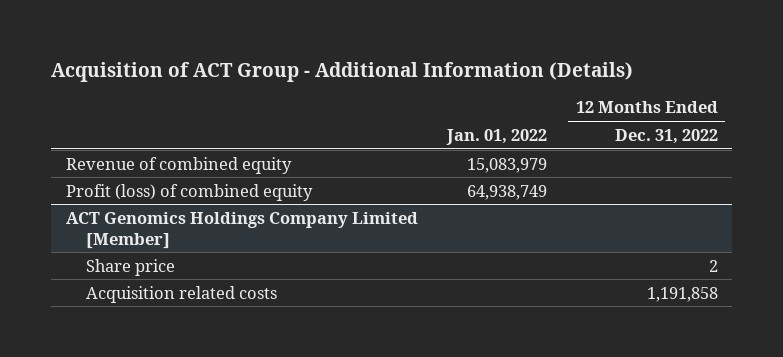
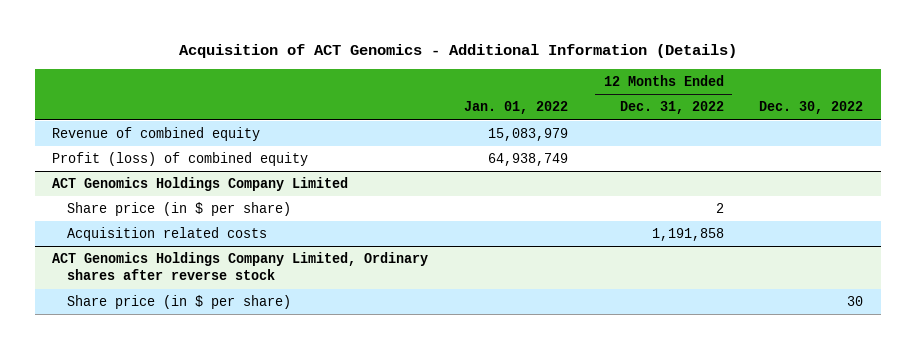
[51,62,634,83] Acquisition of ACT Group - Additional Information (Details) -> [178,44,737,59] Acquisition of ACT Genomics - Additional Information (Details)
none -> [759,101,864,115] Dec. 30, 2022
[65,211,418,249] ACT Genomics Holdings Company Limited [Member] -> [52,177,349,192] ACT Genomics Holdings Company Limited
[86,258,176,276] Share price -> [66,202,291,217] Share price (in $ per share)
none -> [52,252,429,281] ACT Genomics Holdings Company Limited, Ordinary shares after reverse stock
none -> [66,295,291,310] Share price (in $ per share)

